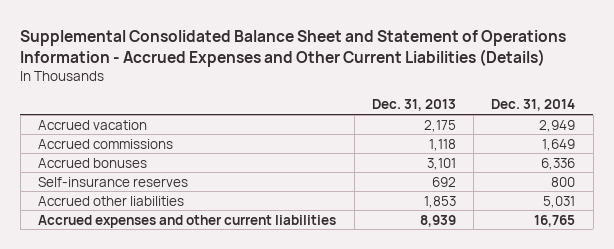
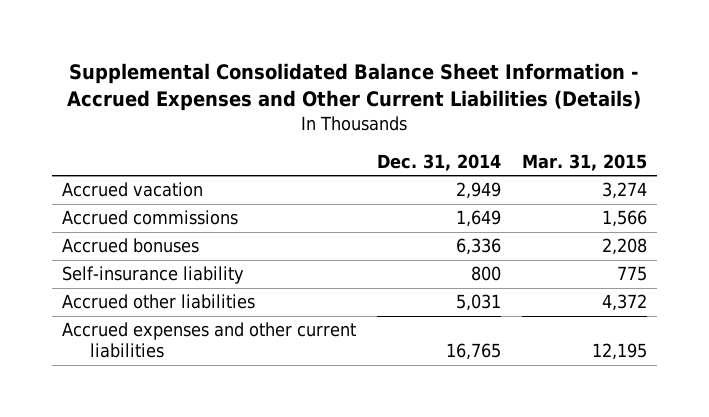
[20,29,567,67] Supplemental Consolidated Balance Sheet and Statement of Operations Information - Accrued Expenses and Other Current Liabilities (Details) -> [67,62,642,112] Supplemental Consolidated Balance Sheet Information - Accrued Expenses and Other Current Liabilities (Details)
[371,99,456,112] Dec. 31, 2013 -> none
none -> [521,153,647,171] Mar. 31, 2015
[38,176,189,187] Self-insurance reserves -> [61,266,244,285] Self-insurance liability

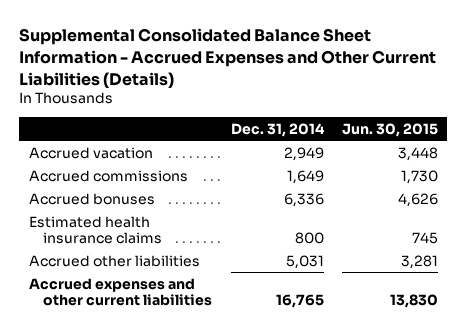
[521,153,647,171] Mar. 31, 2015 -> none
none -> [341,122,438,137] Jun. 30, 2015
[61,266,244,285] Self-insurance liability -> [28,215,163,245] Estimated health insurance claims

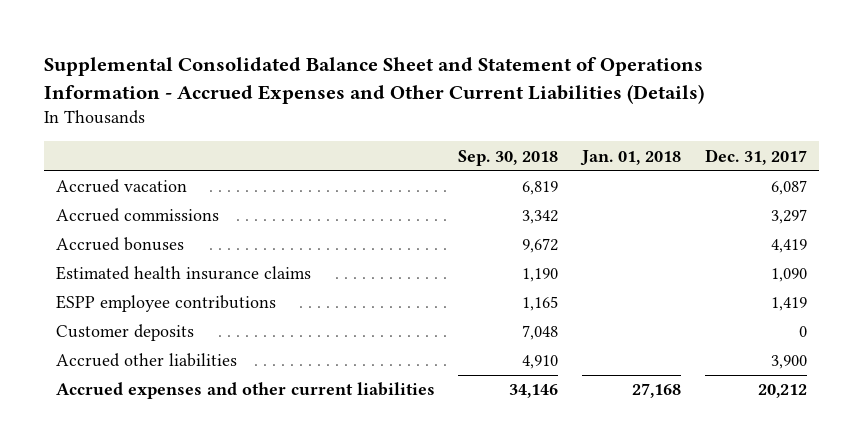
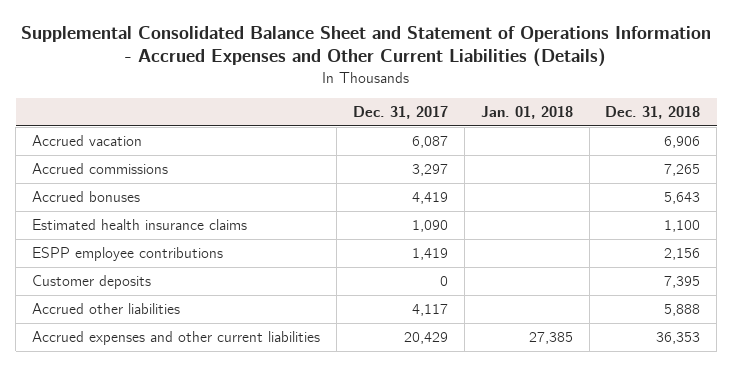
[458,149,559,166] Sep. 30, 2018 -> none
none -> [605,106,701,120] Dec. 31, 2018
[771,355,808,370] 3,900 -> [411,304,448,317] 4,117
[632,383,682,399] 27,168 -> [528,332,573,345] 27,385
[758,384,808,399] 20,212 -> [403,332,448,345] 20,429

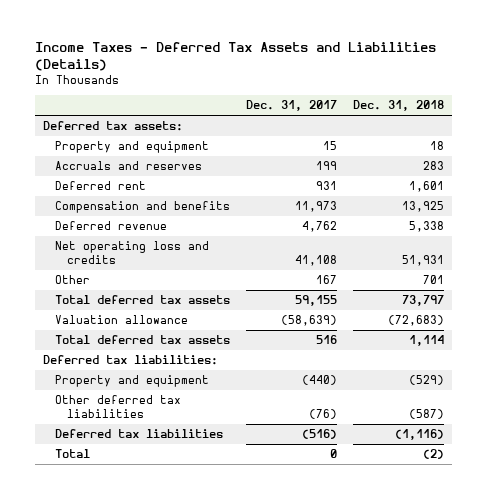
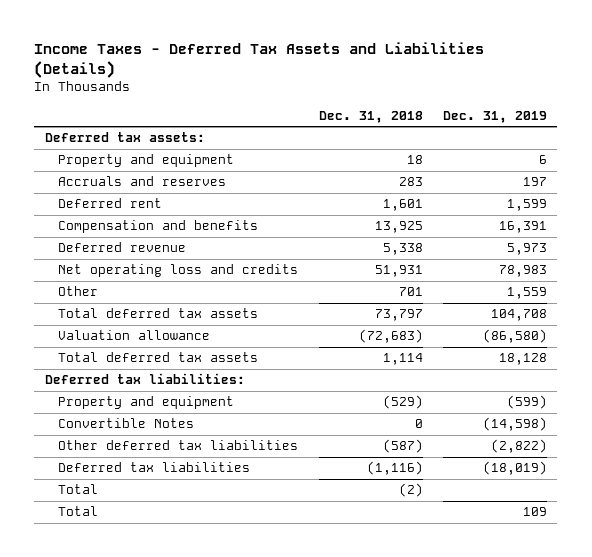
[246,100,338,112] Dec. 31, 2017 -> none
none -> [443,110,548,123] Dec. 31, 2019
none -> [58,418,195,429] Convertible Notes
none -> [58,506,99,517] Total

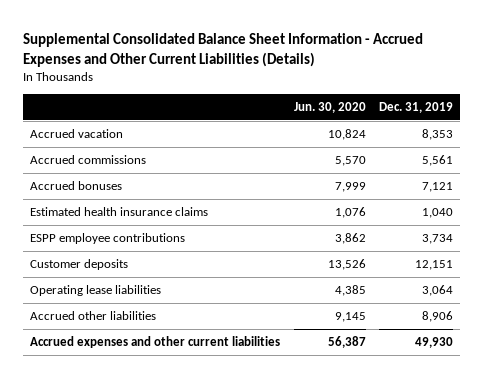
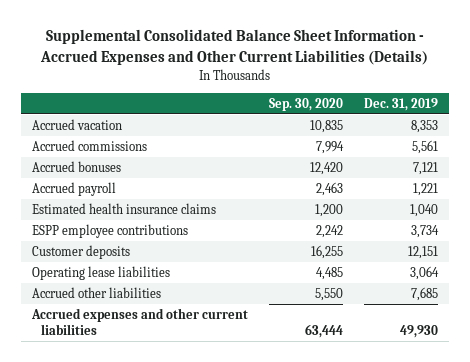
[293,102,366,114] Jun. 30, 2020 -> none
none -> [268,97,343,111] Sep. 30, 2020
none -> [31,181,116,196] Accrued payroll
[422,310,454,322] 8,906 -> [411,286,439,301] 7,685

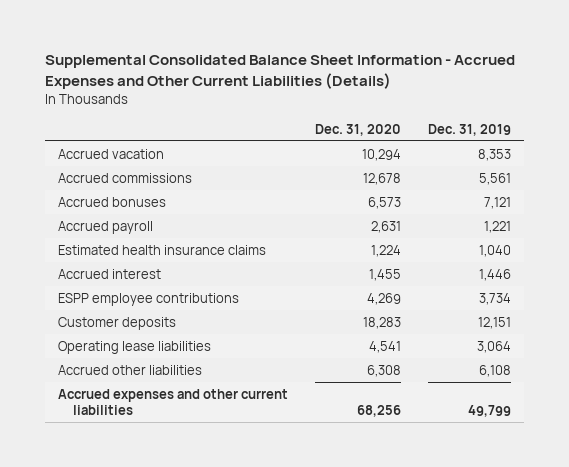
[268,97,343,111] Sep. 30, 2020 -> none
none -> [315,123,402,136] Dec. 31, 2020
none -> [58,268,162,279] Accrued interest
[411,286,439,301] 7,685 -> [479,364,512,377] 6,108
[400,324,439,338] 49,930 -> [468,404,512,417] 49,799

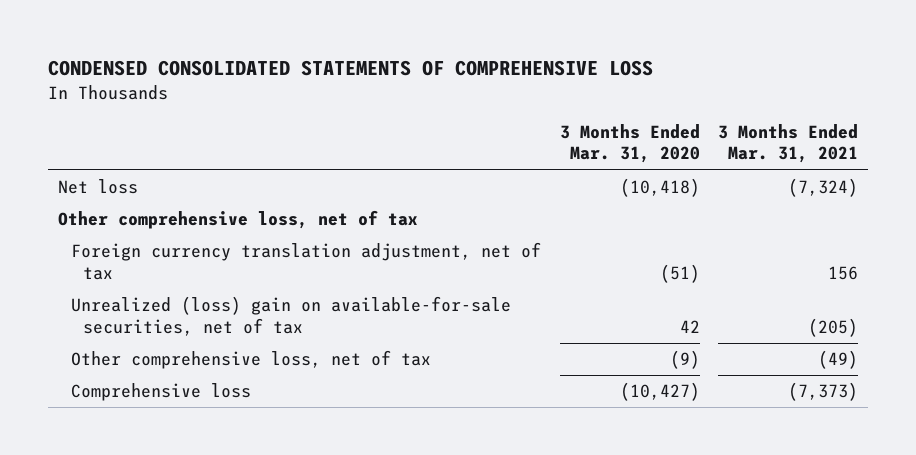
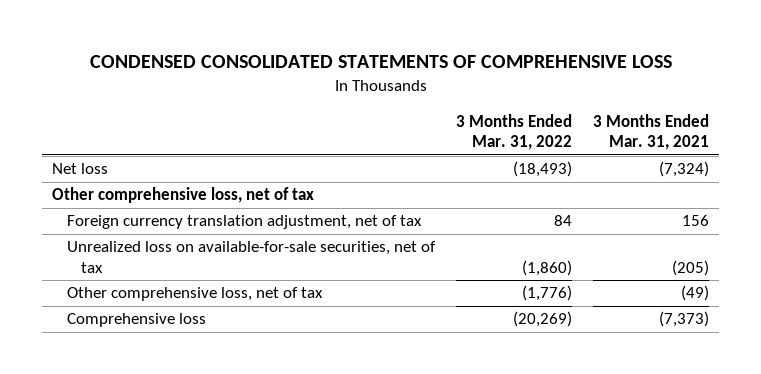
[559,124,700,164] 3 Months Ended Mar. 31, 2020 -> none
none -> [455,113,572,151] 3 Months Ended Mar. 31, 2022
[70,296,511,336] Unrealized (loss) gain on available-for-sale securities, net of tax -> [66,241,436,274] Unrealized loss on available-for-sale securities, net of tax

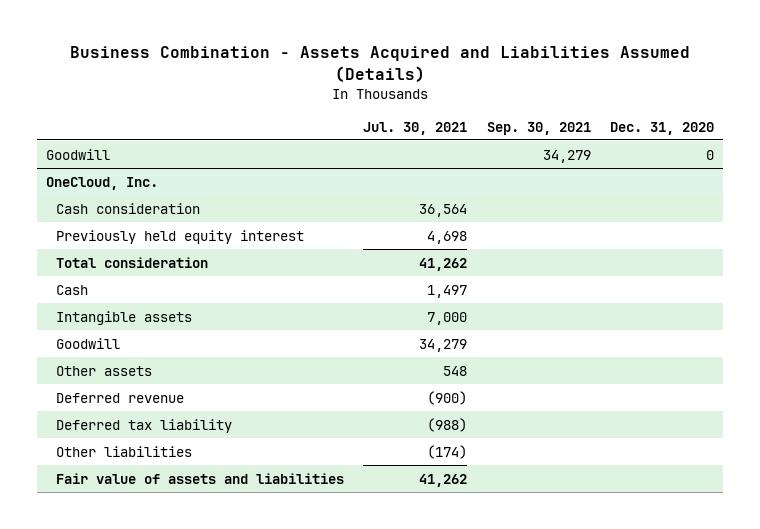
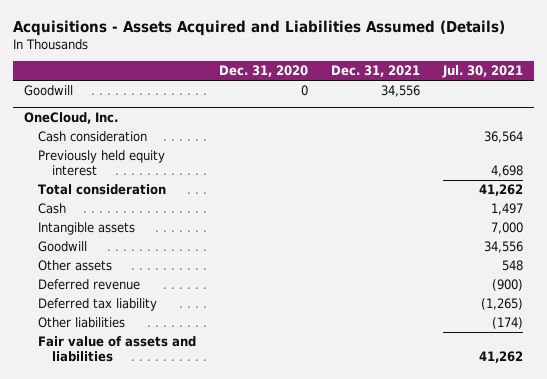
[69,46,690,83] Business Combination - Assets Acquired and Liabilities Assumed (Details) -> [12,20,505,37] Acquisitions - Assets Acquired and Liabilities Assumed (Details)
[486,121,591,135] Sep. 30, 2021 -> none
none -> [330,65,420,78] Dec. 31, 2021
[419,338,468,352] 34,279 -> [483,241,523,254] 34,556
[427,417,468,432] (988) -> [480,298,523,311] (1,265)

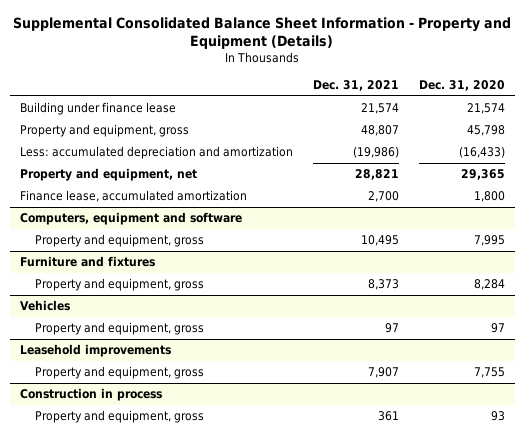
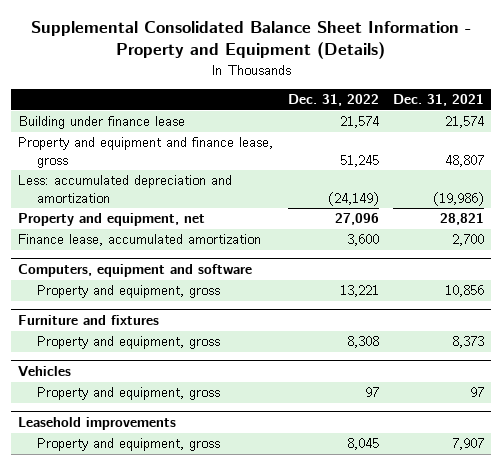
[419,79,506,91] Dec. 31, 2020 -> none
none -> [287,94,379,107] Dec. 31, 2022
[19,124,189,138] Property and equipment, gross -> [18,137,274,168] Property and equipment and finance lease, gross
[360,235,399,247] 10,495 -> [444,285,484,298] 10,856
[19,388,162,402] Construction in process -> none
[34,410,204,424] Property and equipment, gross -> none

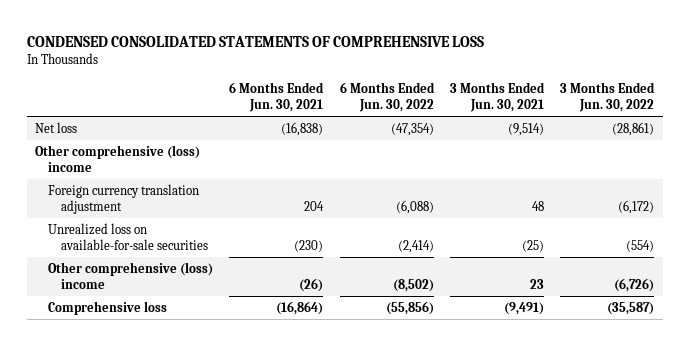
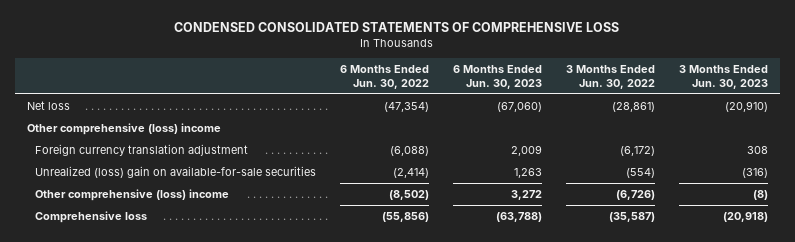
[229,81,325,113] 6 Months Ended Jun. 30, 2021 -> none
[450,81,546,113] 3 Months Ended Jun. 30, 2021 -> none
none -> [453,65,543,89] 6 Months Ended Jun. 30, 2023
none -> [679,65,769,89] 3 Months Ended Jun. 30, 2023
[48,222,208,251] Unrealized loss on available-for-sale securities -> [34,166,316,179] Unrealized (loss) gain on available-for-sale securities

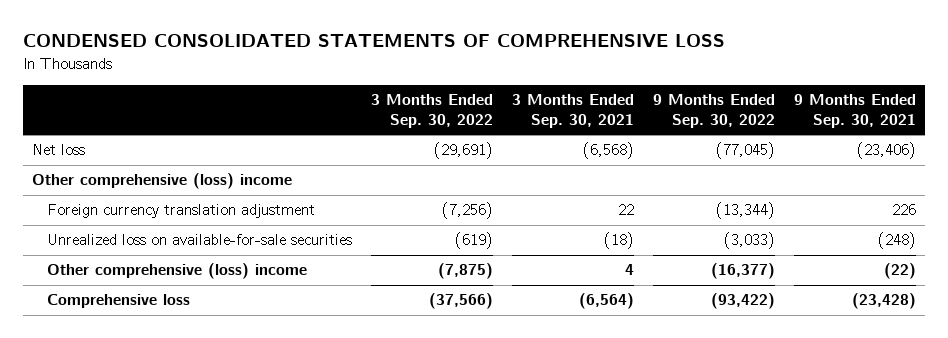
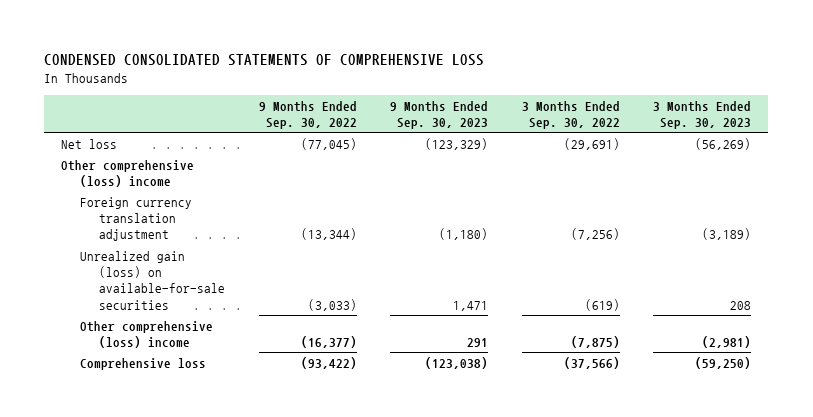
[511,93,634,128] 3 Months Ended Sep. 30, 2021 -> none
[793,93,916,128] 9 Months Ended Sep. 30, 2021 -> none
none -> [390,100,489,129] 9 Months Ended Sep. 30, 2023
none -> [653,100,752,129] 3 Months Ended Sep. 30, 2023
[47,234,353,246] Unrealized loss on available-for-sale securities -> [80,250,226,310] Unrealized gain (loss) on available-for-sale securities

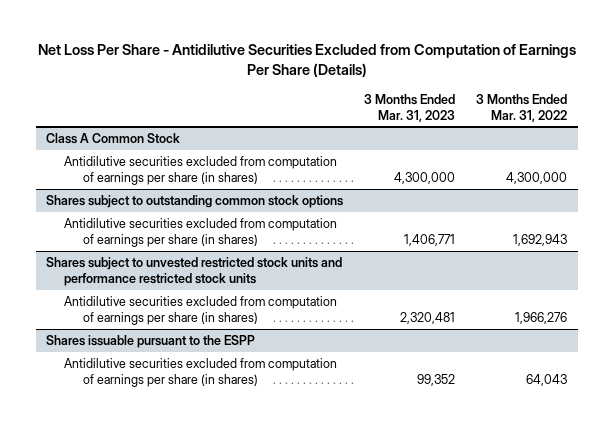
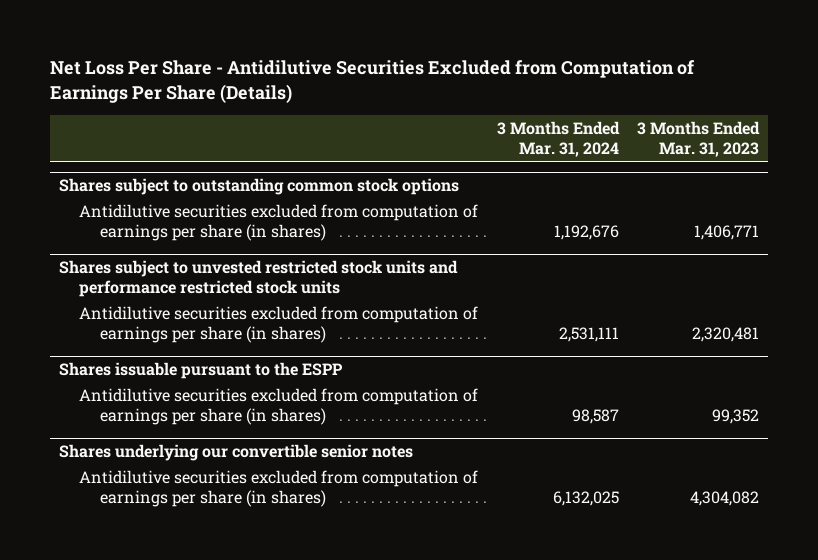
[476,93,568,122] 3 Months Ended Mar. 31, 2022 -> none
none -> [496,120,620,157] 3 Months Ended Mar. 31, 2024
[46,132,181,144] Class A Common Stock -> none
[64,155,338,186] Antidilutive securities excluded from computation of earnings per share (in shares) -> none
none -> [58,443,413,461] Shares underlying our convertible senior notes
none -> [79,469,479,507] Antidilutive securities excluded from computation of earnings per share (in shares)

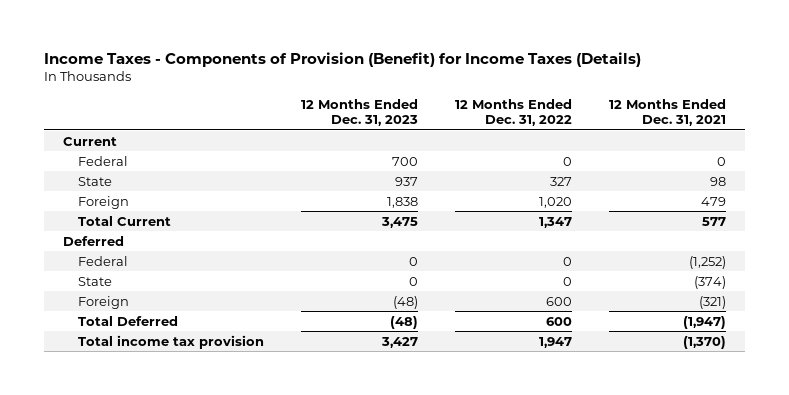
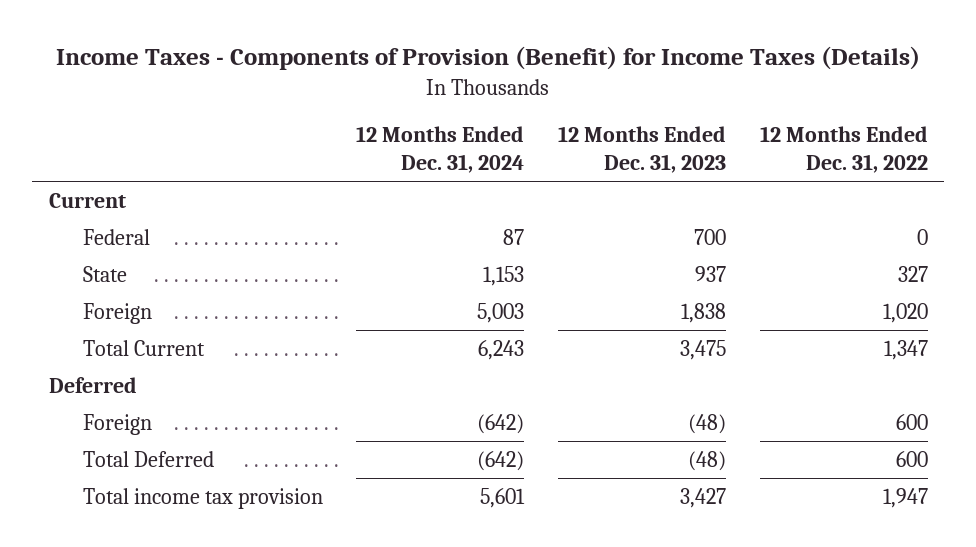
[609,98,727,127] 12 Months Ended Dec. 31, 2021 -> none
none -> [356,126,525,174] 12 Months Ended Dec. 31, 2024
[77,255,128,266] Federal -> none
[77,276,112,286] State -> none

